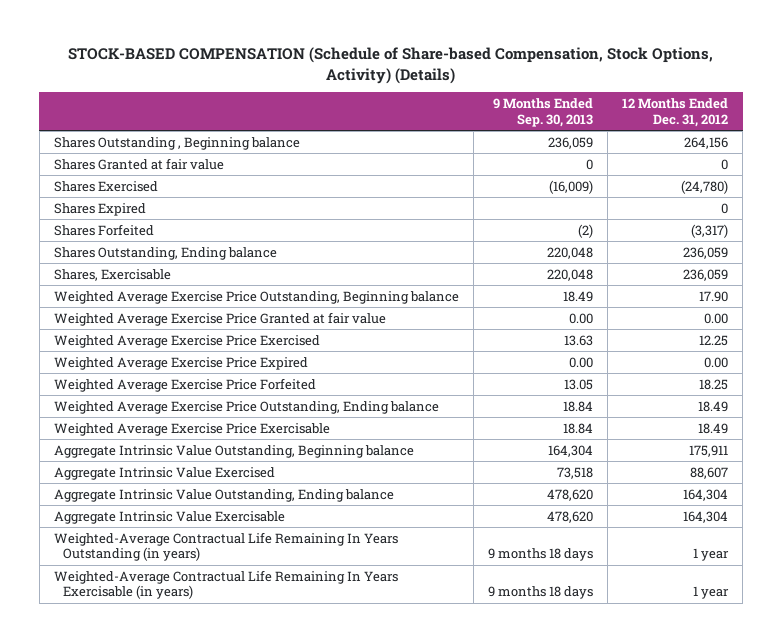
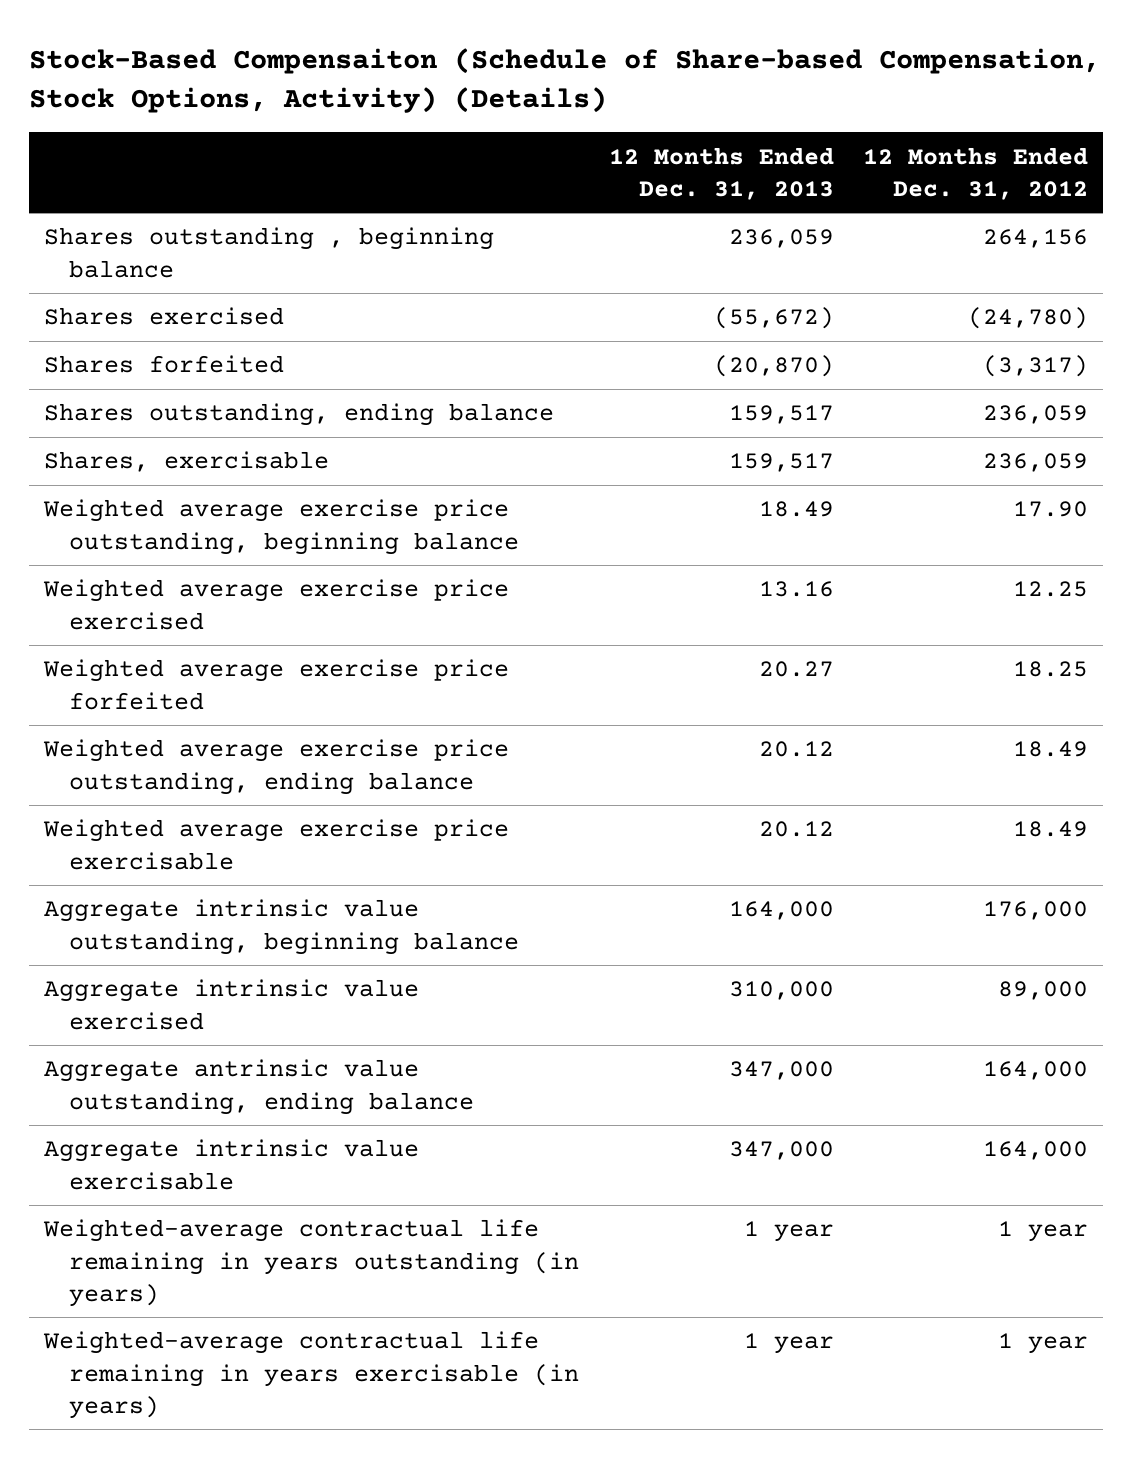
[68,47,714,84] STOCK-BASED COMPENSATION (Schedule of Share-based Compensation, Stock Options, Activity) (Details) -> [29,48,1101,114] Stock-Based Compensaiton (Schedule of Share-based Compensation, Stock Options, Activity) (Details)
[493,97,594,127] 9 Months Ended Sep. 30, 2013 -> none
none -> [608,146,834,201] 12 Months Ended Dec. 31, 2013
[54,157,225,170] Shares Granted at fair value -> none
[54,202,147,216] Shares Expired -> none
[54,311,387,326] Weighted Average Exercise Price Granted at fair value -> none
[54,356,309,370] Weighted Average Exercise Price Expired -> none
[54,136,301,150] Shares Outstanding , Beginning balance -> [43,227,494,278] Shares outstanding , beginning balance
[54,180,159,192] Shares Exercised -> [43,307,284,326] Shares exercised
[54,223,155,236] Shares Forfeited -> [43,355,284,374] Shares forfeited
[54,246,278,260] Shares Outstanding, Ending balance -> [43,403,554,427] Shares outstanding, ending balance
[54,268,172,281] Shares, Exercisable -> [43,451,329,473] Shares, exercisable
[54,290,460,304] Weighted Average Exercise Price Outstanding, Beginning balance -> [42,499,519,555] Weighted average exercise price outstanding, beginning balance
[54,334,321,348] Weighted Average Exercise Price Exercised -> [42,579,509,630] Weighted average exercise price exercised
[54,377,317,392] Weighted Average Exercise Price Forfeited -> [42,659,509,710] Weighted average exercise price forfeited
[54,400,440,414] Weighted Average Exercise Price Outstanding, Ending balance -> [42,739,509,795] Weighted average exercise price outstanding, ending balance
[54,422,331,436] Weighted Average Exercise Price Exercisable -> [42,819,509,870] Weighted average exercise price exercisable
[54,444,415,458] Aggregate Intrinsic Value Outstanding, Beginning balance -> [43,899,519,955] Aggregate intrinsic value outstanding, beginning balance
[689,444,729,457] 175,911 -> [983,901,1089,921] 176,000
[54,466,276,480] Aggregate Intrinsic Value Exercised -> [43,979,419,1030] Aggregate intrinsic value exercised
[690,466,729,479] 88,607 -> [998,981,1089,1001] 89,000
[54,488,395,502] Aggregate Intrinsic Value Outstanding, Ending balance -> [43,1059,474,1115] Aggregate antrinsic value outstanding, ending balance
[683,488,729,501] 164,304 -> [983,1061,1089,1081] 164,000
[54,510,286,524] Aggregate Intrinsic Value Exercisable -> [43,1139,419,1190] Aggregate intrinsic value exercisable
[683,510,729,523] 164,304 -> [983,1141,1089,1161] 164,000
[54,531,399,562] Weighted-Average Contractual Life Remaining In Years Outstanding (in years) -> [42,1219,579,1308] Weighted-average contractual life remaining in years outstanding (in years)
[54,569,399,600] Weighted-Average Contractual Life Remaining In Years Exercisable (in years) -> [42,1331,579,1420] Weighted-average contractual life remaining in years exercisable (in years)

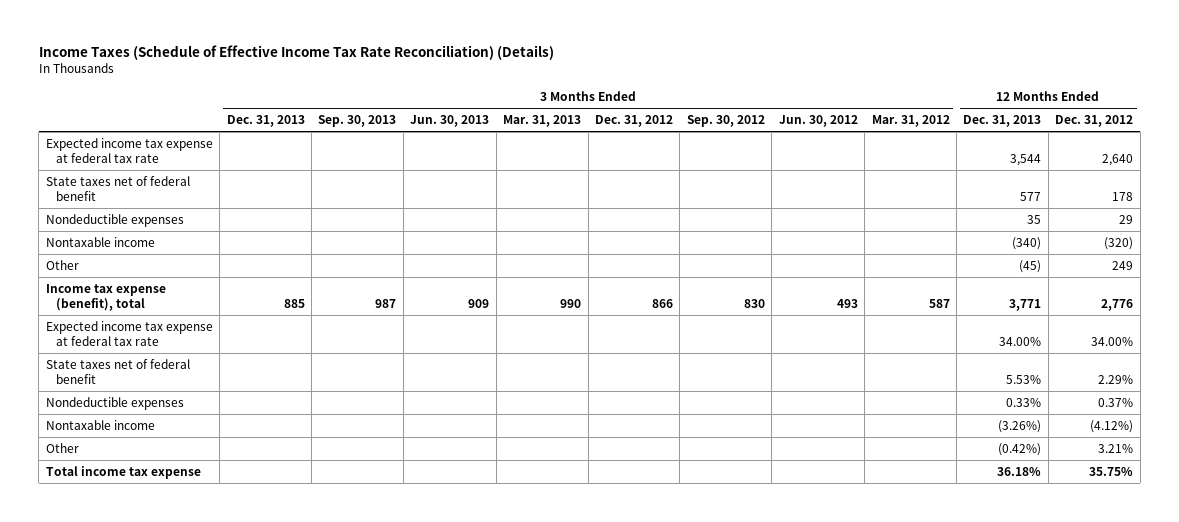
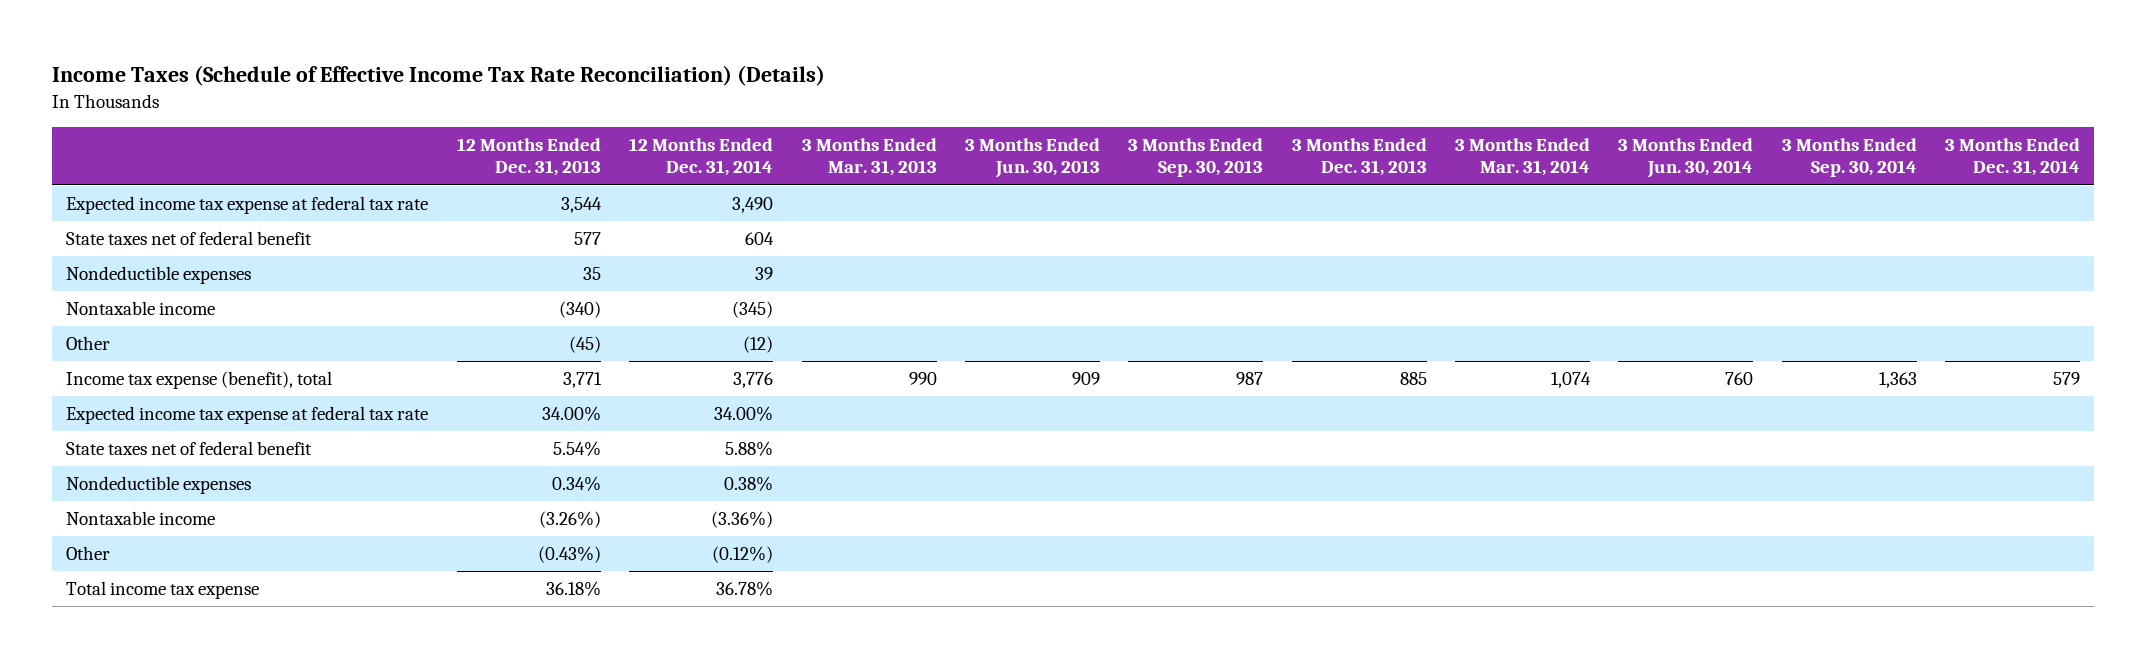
[594,115,673,128] Dec. 31, 2012 -> none
[686,115,765,128] Sep. 30, 2012 -> none
[778,115,858,128] Jun. 30, 2012 -> none
[871,115,950,128] Mar. 31, 2012 -> none
[1055,115,1134,128] Dec. 31, 2012 -> none
none -> [629,138,774,177] 12 Months Ended Dec. 31, 2014
none -> [1455,138,1591,177] 3 Months Ended Mar. 31, 2014
none -> [1618,138,1754,179] 3 Months Ended Jun. 30, 2014
none -> [1781,138,1917,178] 3 Months Ended Sep. 30, 2014
none -> [1945,138,2081,177] 3 Months Ended Dec. 31, 2014
[1006,374,1042,384] 5.53% -> [552,441,601,457] 5.54%
[1006,397,1042,407] 0.33% -> [551,476,601,492] 0.34%
[998,442,1042,456] (0.42%) -> [537,546,601,564] (0.43%)

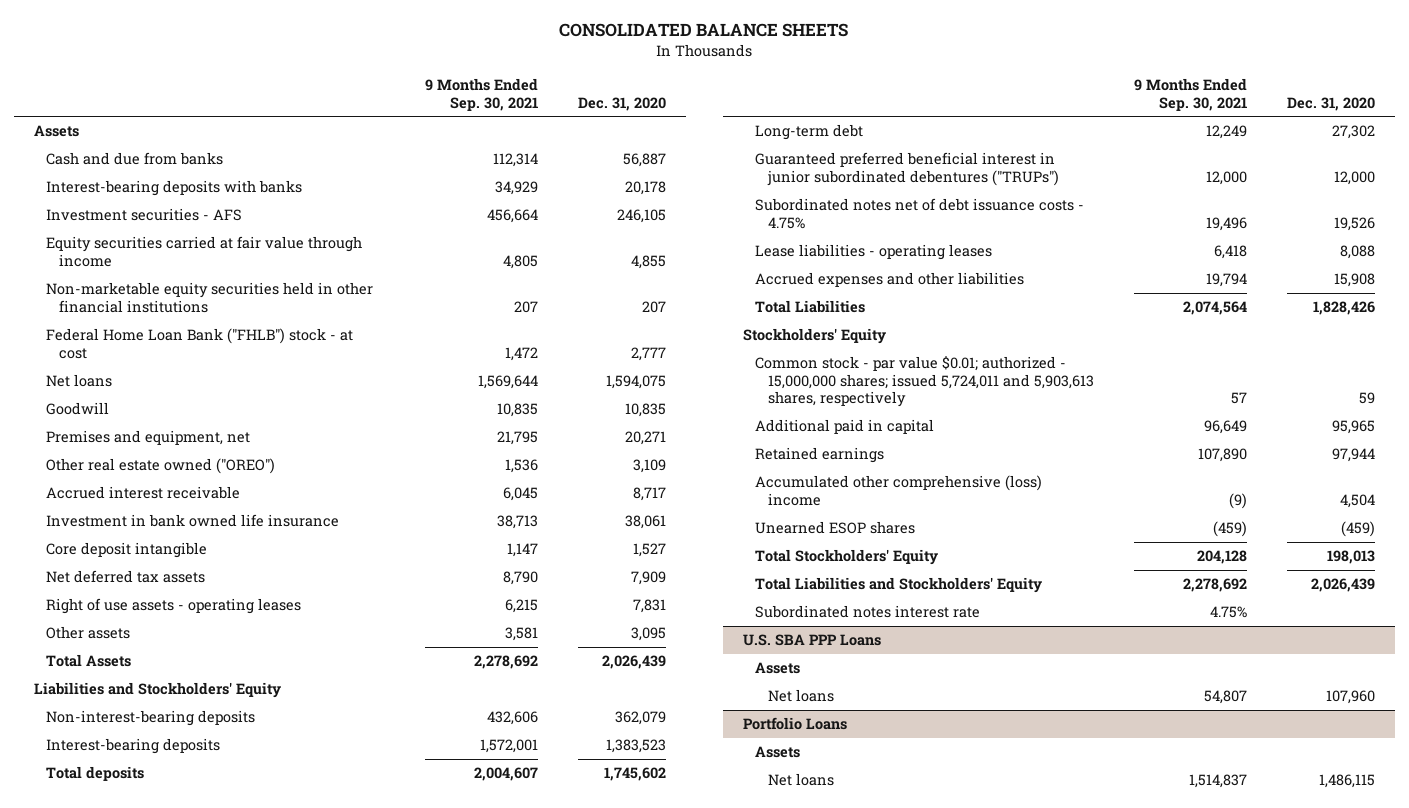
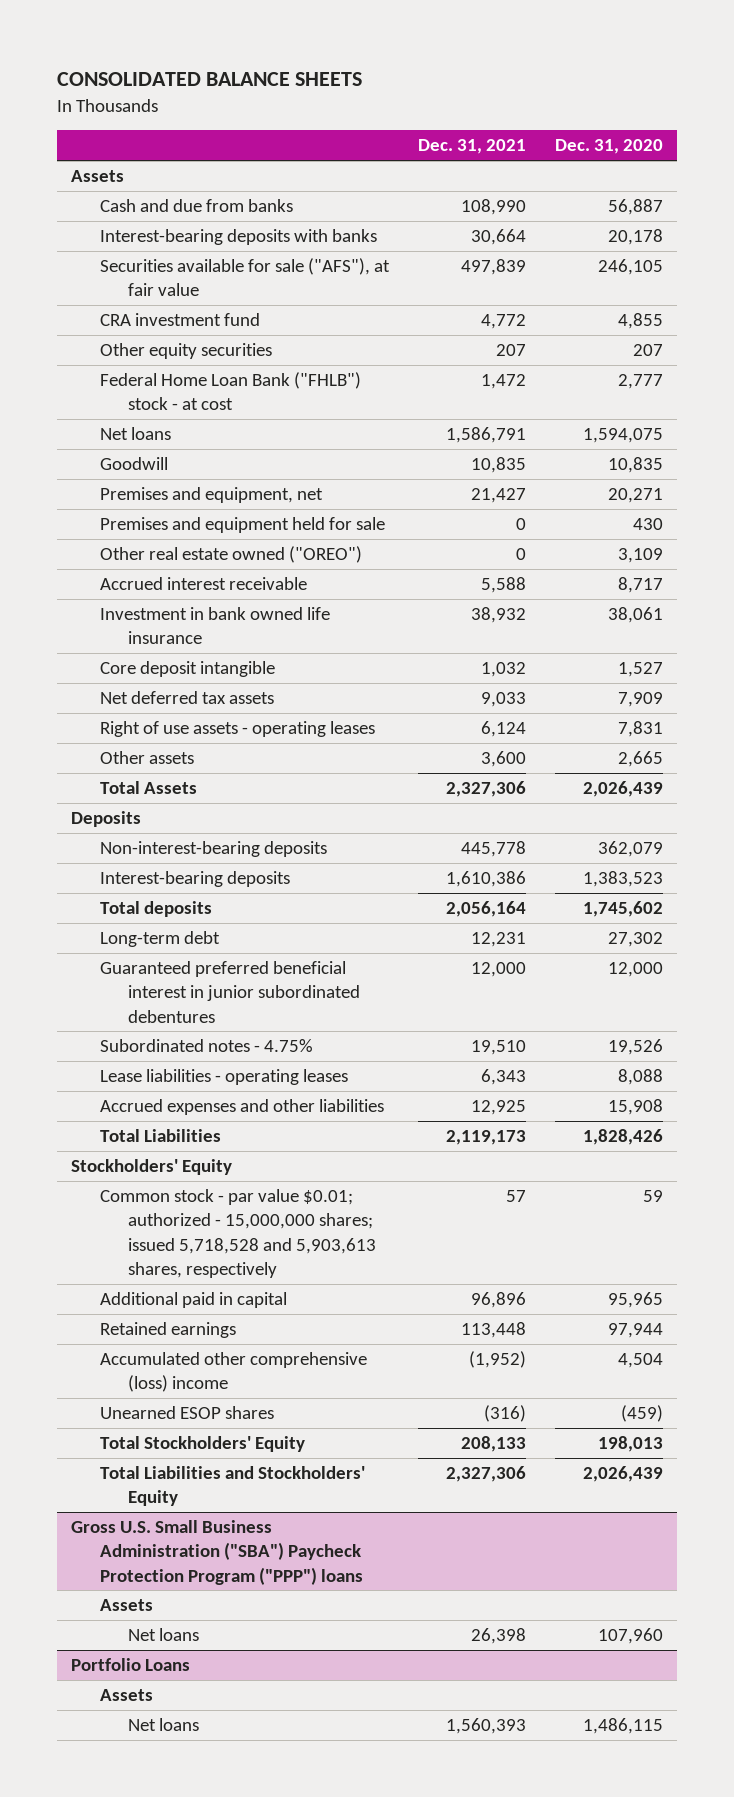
[424,78,538,111] 9 Months Ended Sep. 30, 2021 -> none
none -> [417,139,526,155] Dec. 31, 2021
[46,208,243,222] Investment securities - AFS -> [99,258,390,297] Securities available for sale ("AFS"), at fair value
[46,236,363,267] Equity securities carried at fair value through income -> [99,313,260,327] CRA investment fund
[46,282,374,313] Non-marketable equity securities held in other financial institutions -> [99,343,272,360] Other equity securities
none -> [99,517,385,534] Premises and equipment held for sale
[630,627,666,642] 3,095 -> [617,751,663,768] 2,665
[33,682,281,699] Liabilities and Stockholders' Equity -> none
none -> [71,811,142,828] Deposits
[755,152,1059,186] Guaranteed preferred beneficial interest in junior subordinated debentures ("TRUPs") -> [99,961,361,1023] Guaranteed preferred beneficial interest in junior subordinated debentures
[755,198,1085,229] Subordinated notes net of debt issuance costs - 4.75% -> [99,1039,313,1053] Subordinated notes - 4.75%
[755,356,1094,408] Common stock - par value $0.01; authorized - 15,000,000 shares; issued 5,724,011 and 5,903,613 shares, respectively -> [99,1189,377,1278] Common stock - par value $0.01; authorized - 15,000,000 shares; issued 5,718,528 and 5,903,613 shares, respectively
[755,605,981,619] Subordinated notes interest rate -> none
[742,634,881,647] U.S. SBA PPP Loans -> [71,1520,363,1585] Gross U.S. Small Business Administration ("SBA") Paycheck Protection Program ("PPP") loans

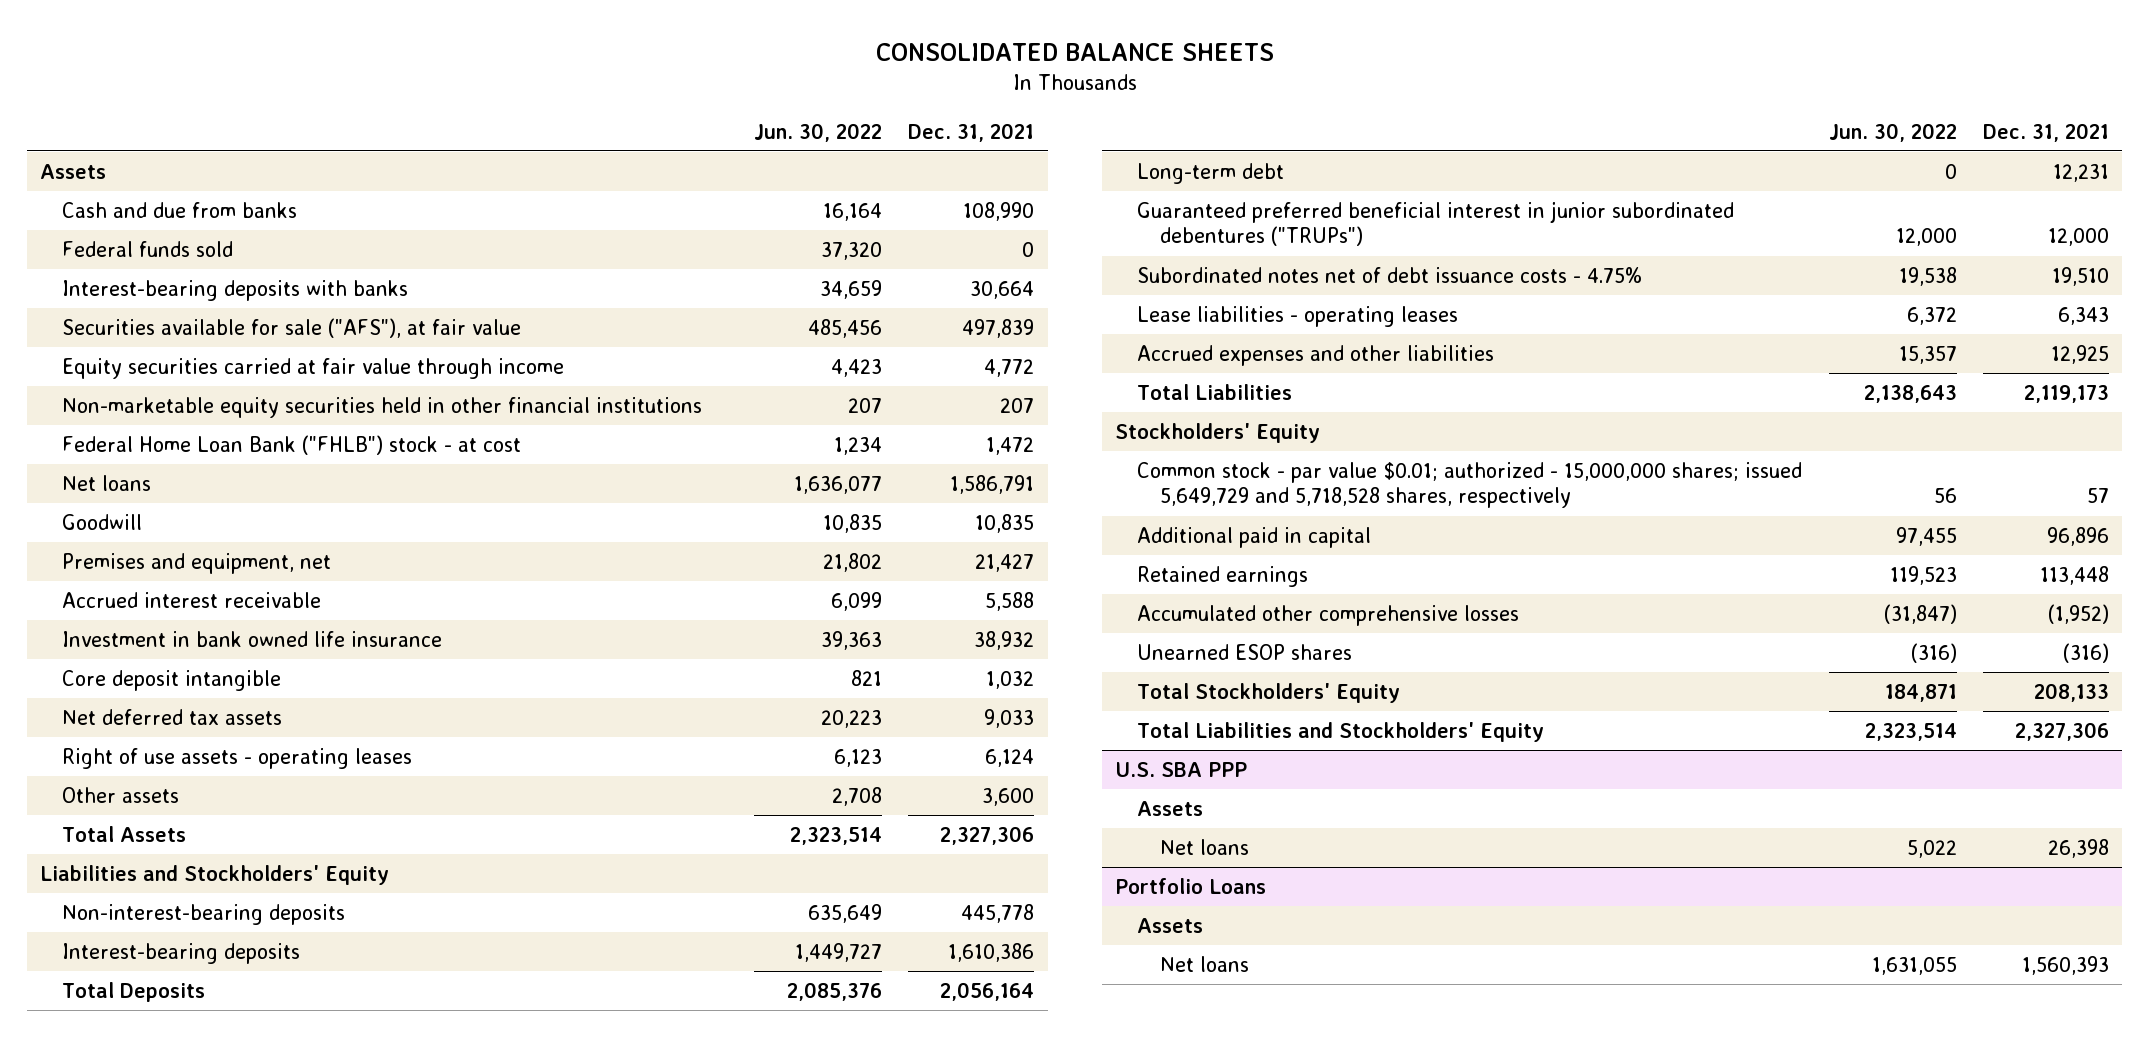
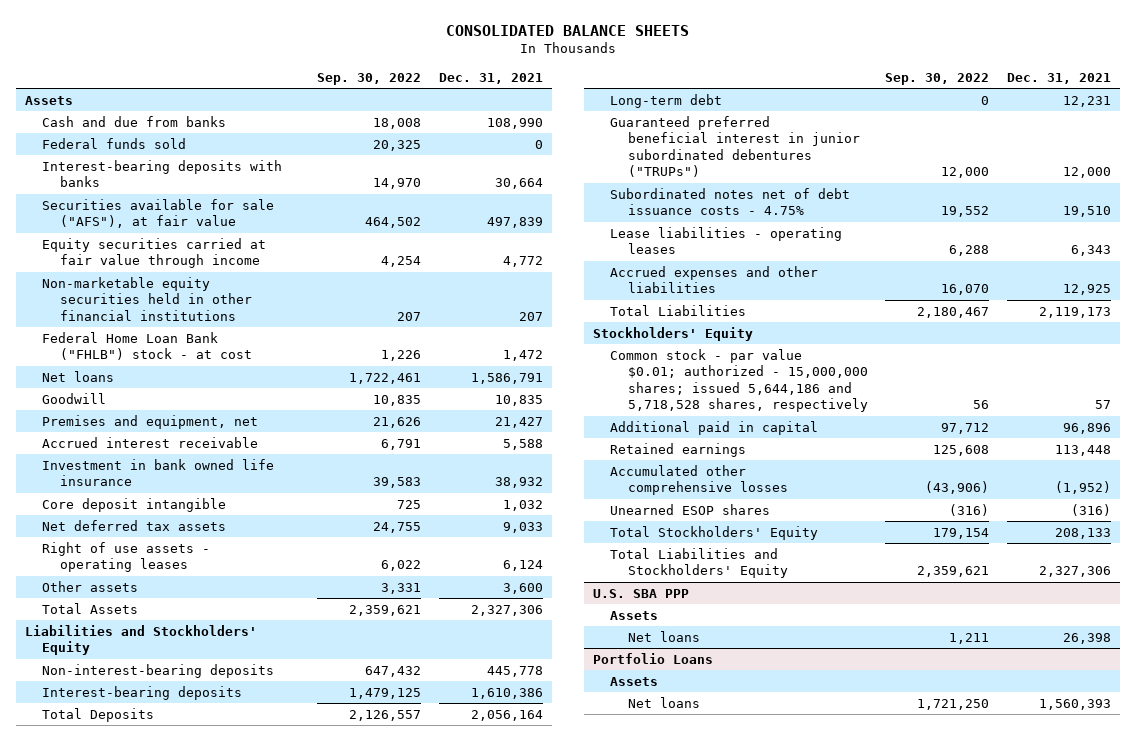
[753,122,882,142] Jun. 30, 2022 -> none
none -> [317,72,422,85] Sep. 30, 2022
[1137,461,1803,509] Common stock - par value $0.01; authorized - 15,000,000 shares; issued 5,649,729 and 5,718,528 shares, respectively -> [610,348,868,413] Common stock - par value $0.01; authorized - 15,000,000 shares; issued 5,644,186 and 5,718,528 shares, respectively

